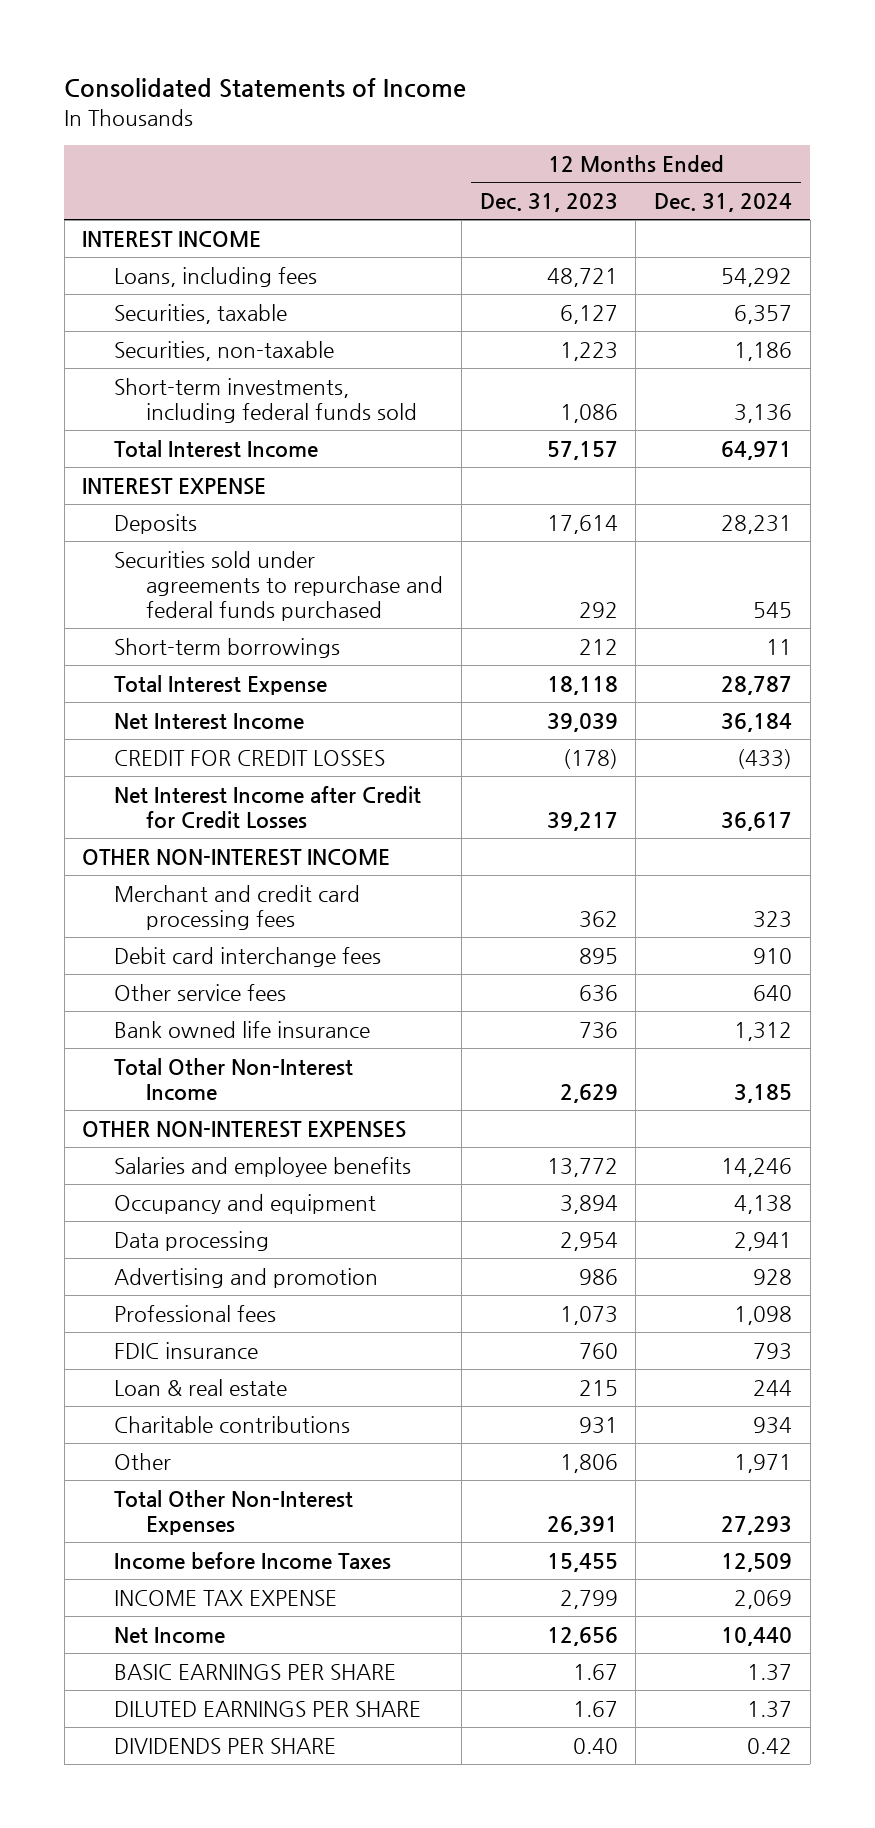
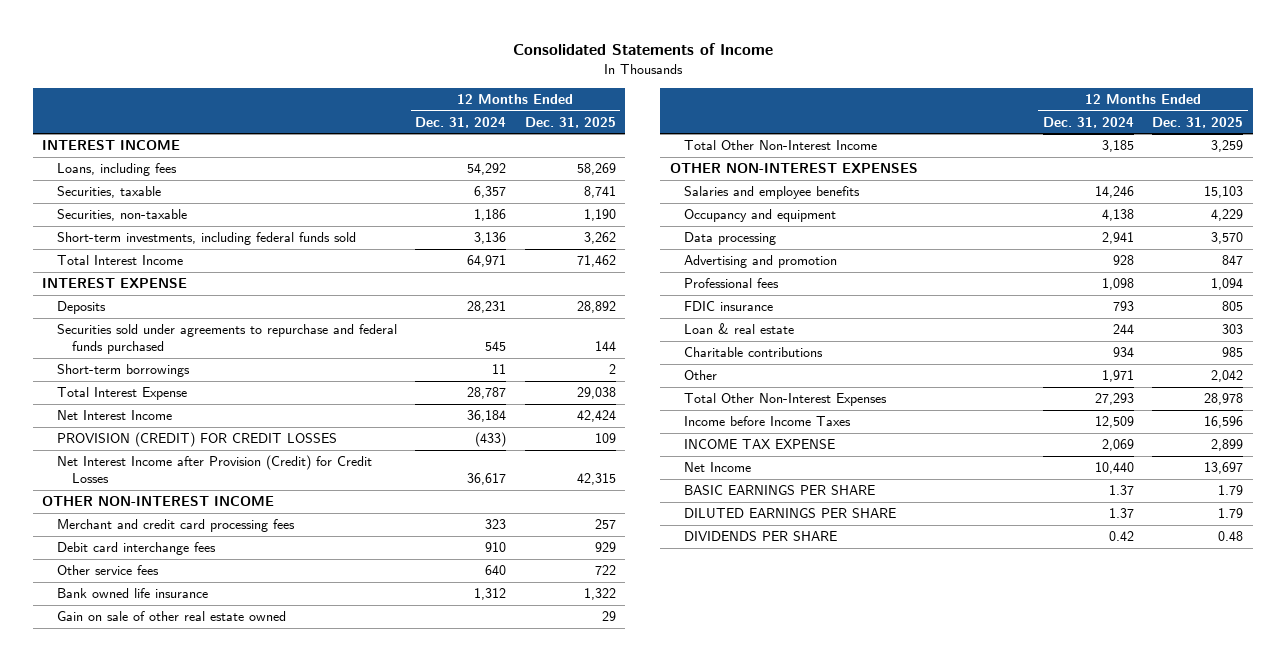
[479,193,618,213] Dec. 31, 2023 -> none
none -> [524,116,616,128] Dec. 31, 2025
[114,749,386,766] CREDIT FOR CREDIT LOSSES -> [56,432,337,448] PROVISION (CREDIT) FOR CREDIT LOSSES
[114,785,422,828] Net Interest Income after Credit for Credit Losses -> [56,455,372,484] Net Interest Income after Provision (Credit) for Credit Losses
none -> [56,611,286,622] Gain on sale of other real estate owned

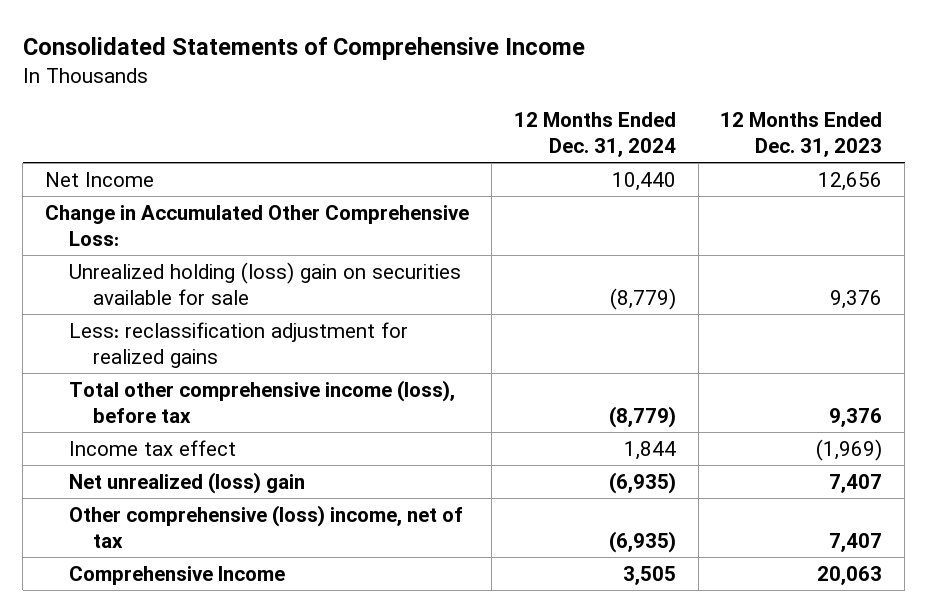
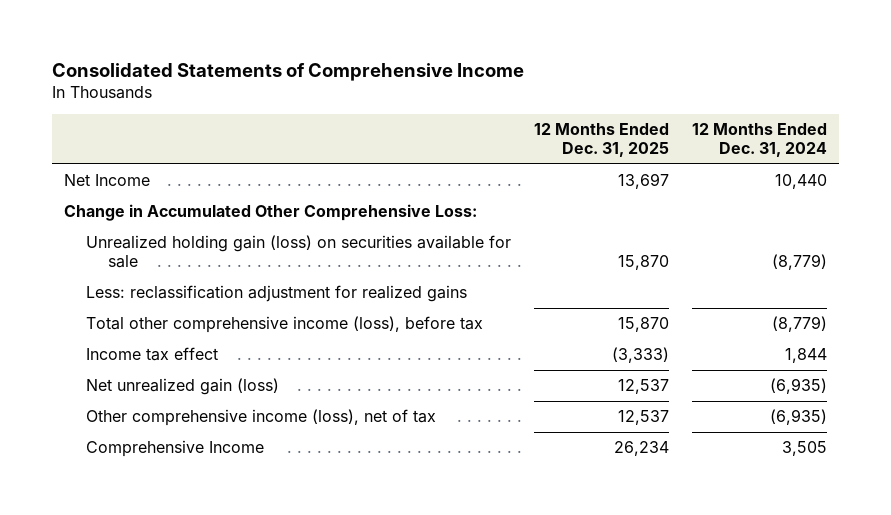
[720,111,883,158] 12 Months Ended Dec. 31, 2023 -> none
none -> [533,123,669,157] 12 Months Ended Dec. 31, 2025
[69,261,462,306] Unrealized holding (loss) gain on securities available for sale -> [85,235,511,268] Unrealized holding gain (loss) on securities available for sale
[69,471,306,494] Net unrealized (loss) gain -> [85,378,279,396] Net unrealized gain (loss)
[69,504,464,549] Other comprehensive (loss) income, net of tax -> [85,409,436,427] Other comprehensive income (loss), net of tax

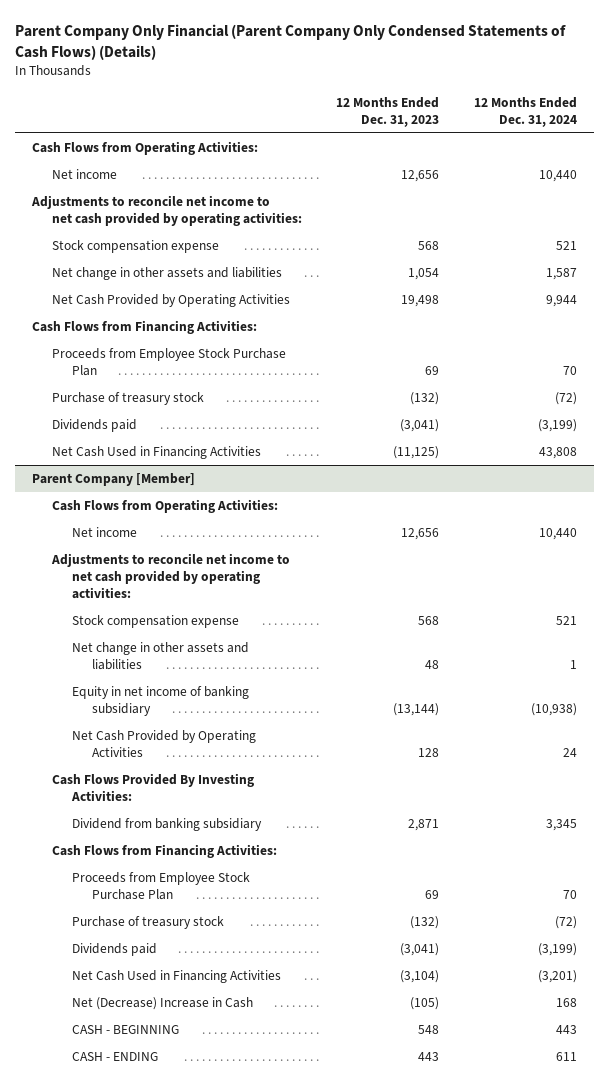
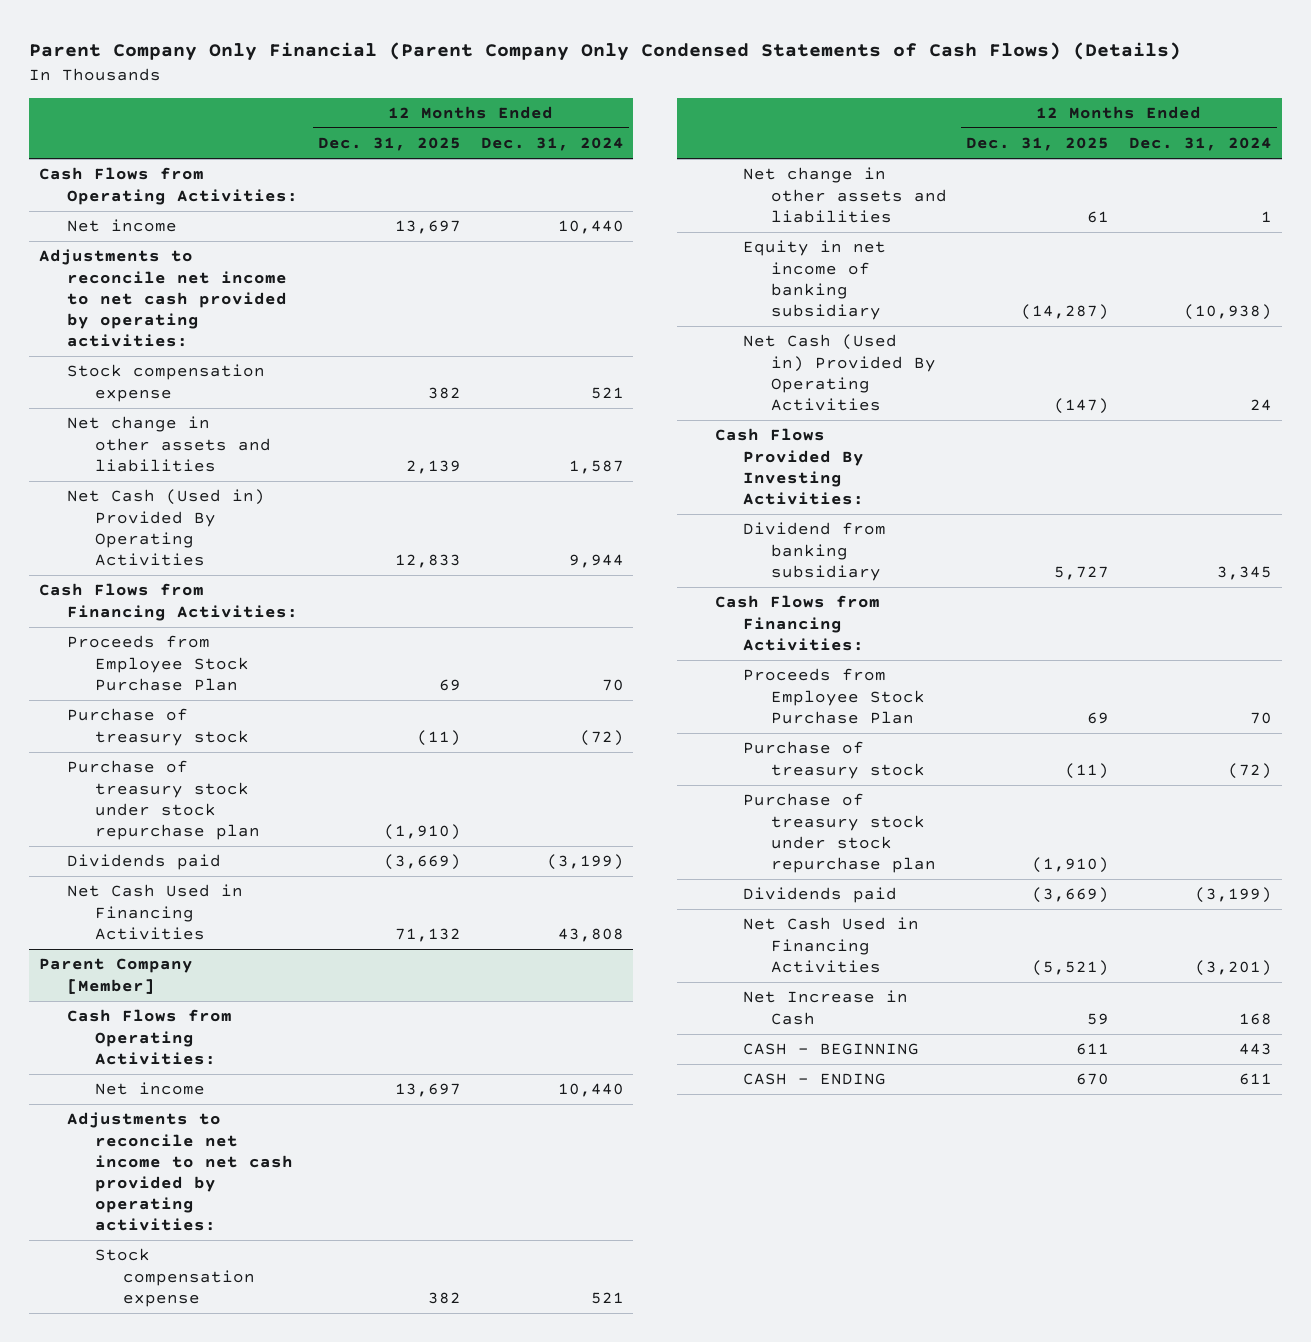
[336,96,440,127] 12 Months Ended Dec. 31, 2023 -> none
none -> [318,137,462,152] Dec. 31, 2025
[51,293,290,307] Net Cash Provided by Operating Activities -> [66,489,265,567] Net Cash (Used in) Provided By Operating Activities
none -> [66,760,260,841] Purchase of treasury stock under stock repurchase plan
[71,729,256,757] Net Cash Provided by Operating Activities -> [742,334,936,412] Net Cash (Used in) Provided By Operating Activities
none -> [742,793,936,874] Purchase of treasury stock under stock repurchase plan
[71,996,253,1010] Net (Decrease) Increase in Cash -> [742,990,908,1025] Net Increase in Cash

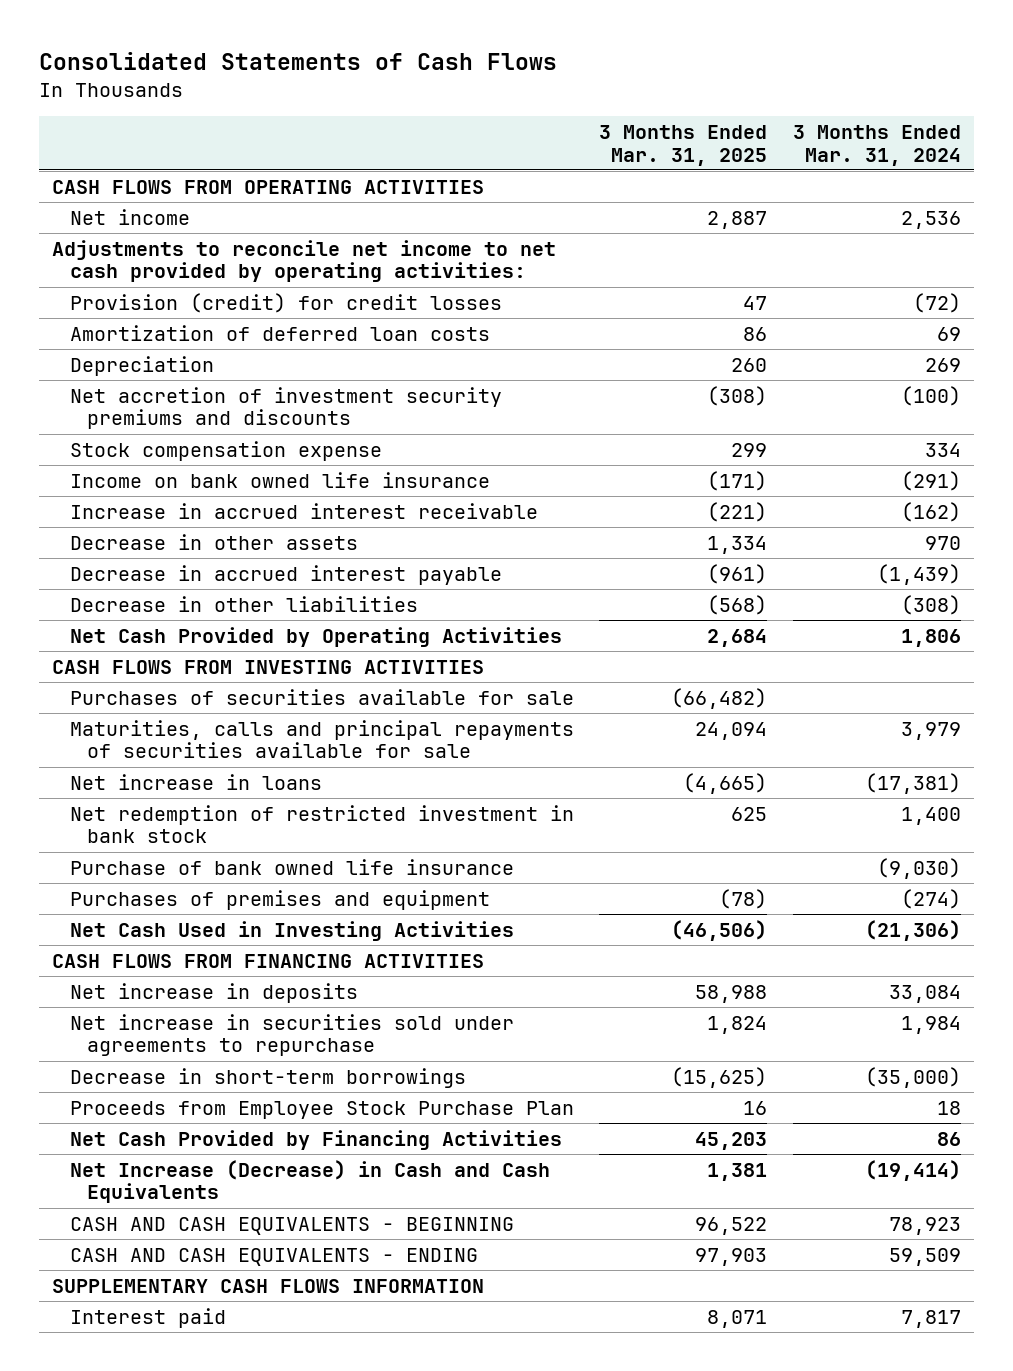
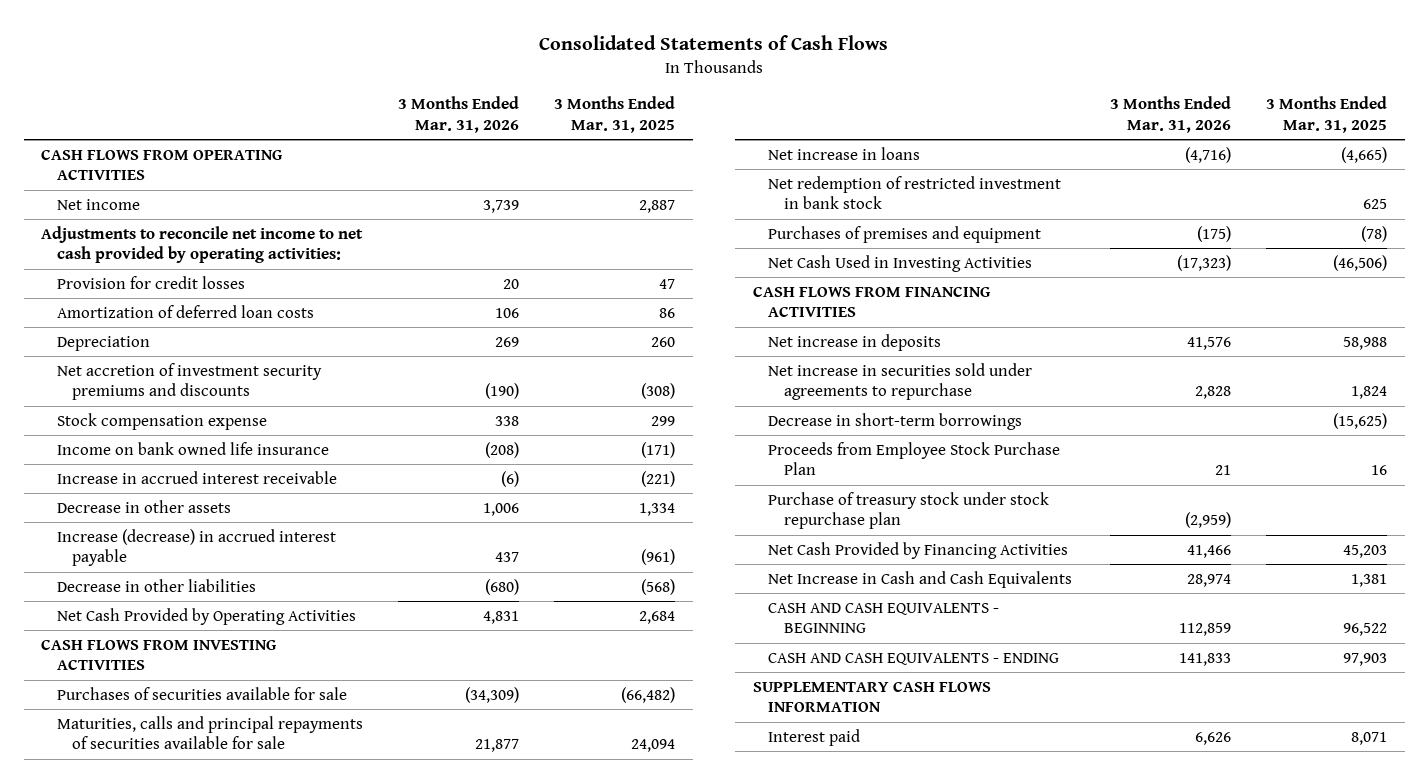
[792,124,961,166] 3 Months Ended Mar. 31, 2024 -> none
none -> [398,96,520,134] 3 Months Ended Mar. 31, 2026
[69,292,502,313] Provision (credit) for credit losses -> [56,275,245,289] Provision for credit losses
[69,564,502,585] Decrease in accrued interest payable -> [56,528,336,567] Increase (decrease) in accrued interest payable
[69,858,514,875] Purchase of bank owned life insurance -> none
none -> [768,491,1050,530] Purchase of treasury stock under stock repurchase plan
[69,1159,550,1204] Net Increase (Decrease) in Cash and Cash Equivalents -> [768,570,1073,588] Net Increase in Cash and Cash Equivalents

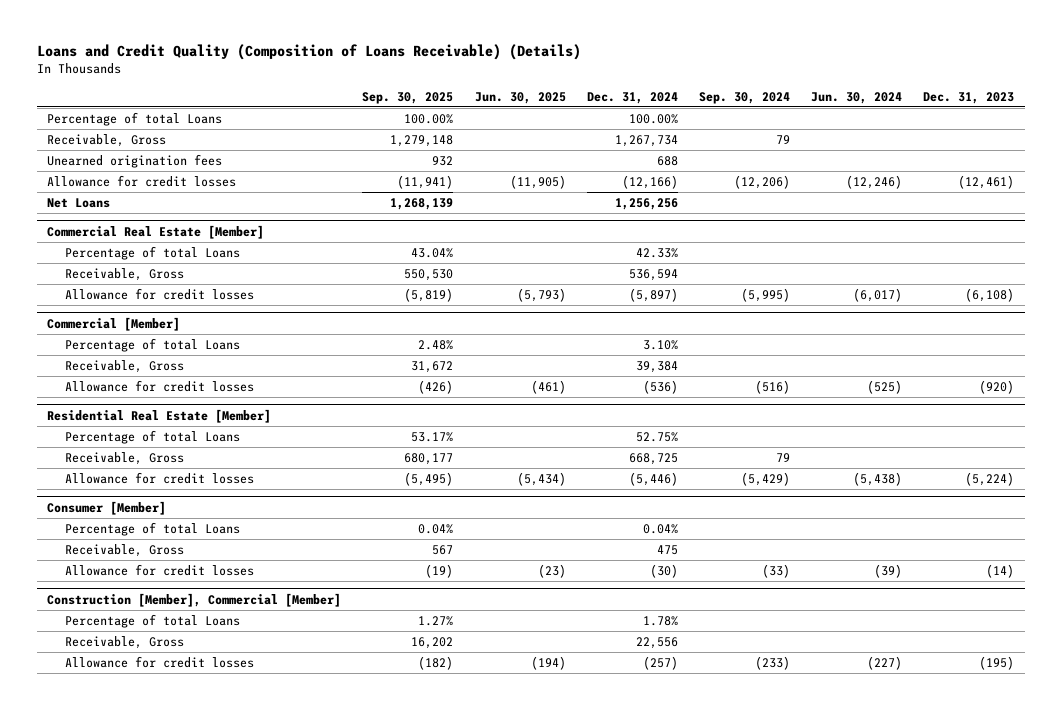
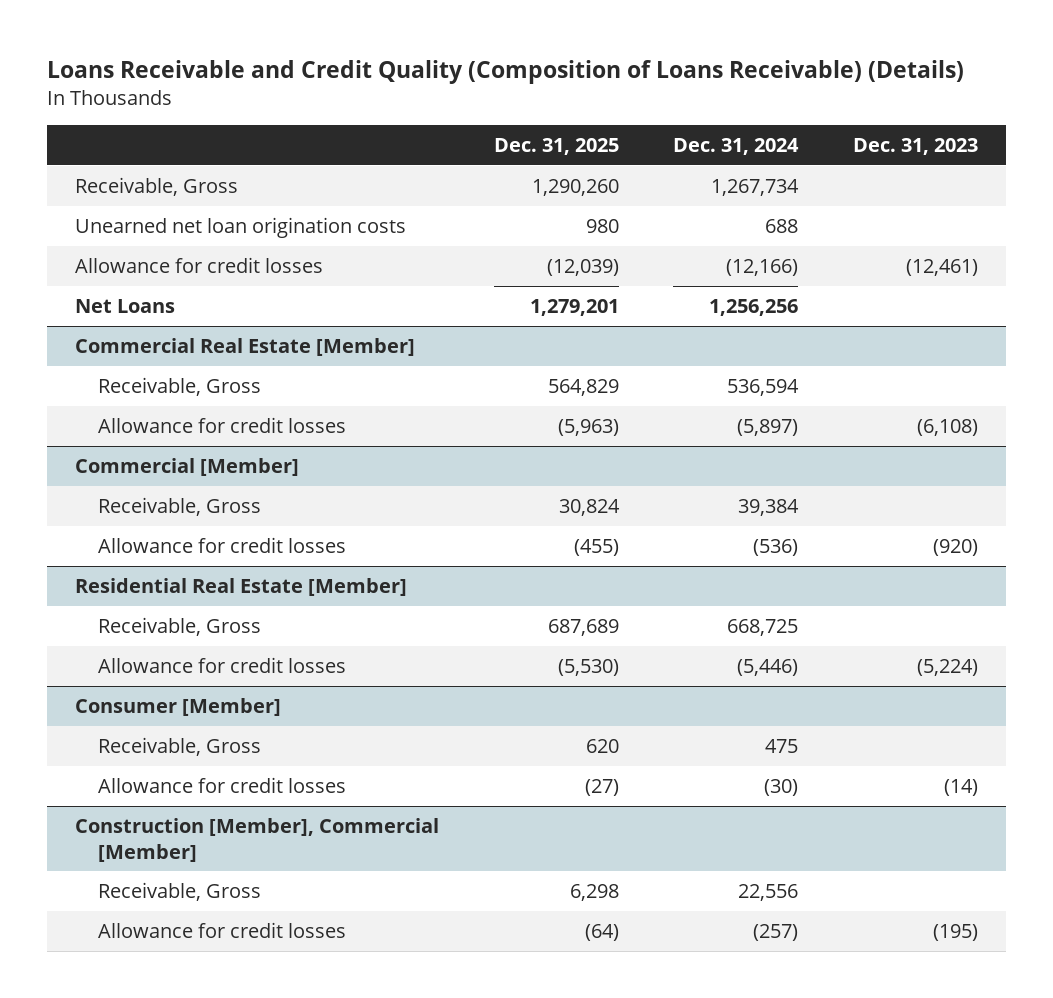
[36,44,581,61] Loans and Credit Quality (Composition of Loans Receivable) (Details) -> [47,60,965,85] Loans Receivable and Credit Quality (Composition of Loans Receivable) (Details)
[362,91,454,104] Sep. 30, 2025 -> none
[474,91,566,104] Jun. 30, 2025 -> none
[698,91,790,104] Sep. 30, 2024 -> none
[810,91,902,104] Jun. 30, 2024 -> none
none -> [493,138,619,156] Dec. 31, 2025
[47,112,223,127] Percentage of total Loans -> none
[47,154,223,169] Unearned origination fees -> [74,216,406,238] Unearned net loan origination costs
[64,246,240,261] Percentage of total Loans -> none
[64,338,240,353] Percentage of total Loans -> none
[64,430,240,445] Percentage of total Loans -> none
[64,522,240,537] Percentage of total Loans -> none
[64,614,240,629] Percentage of total Loans -> none

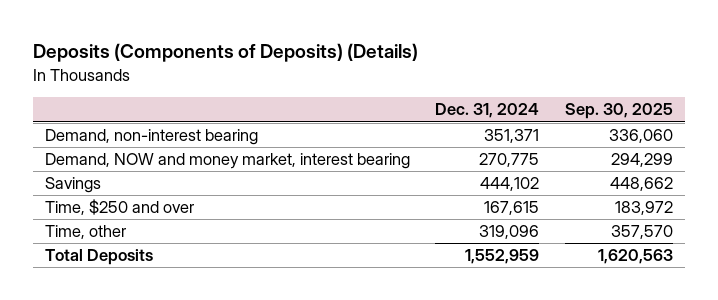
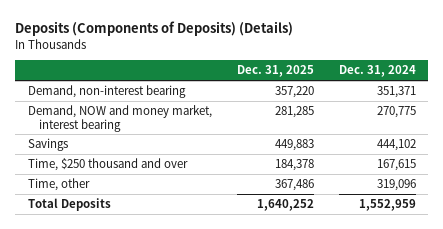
[564,103,673,120] Sep. 30, 2025 -> none
none -> [236,65,314,78] Dec. 31, 2025
[45,199,195,216] Time, $250 and over -> [27,158,188,172] Time, $250 thousand and over

